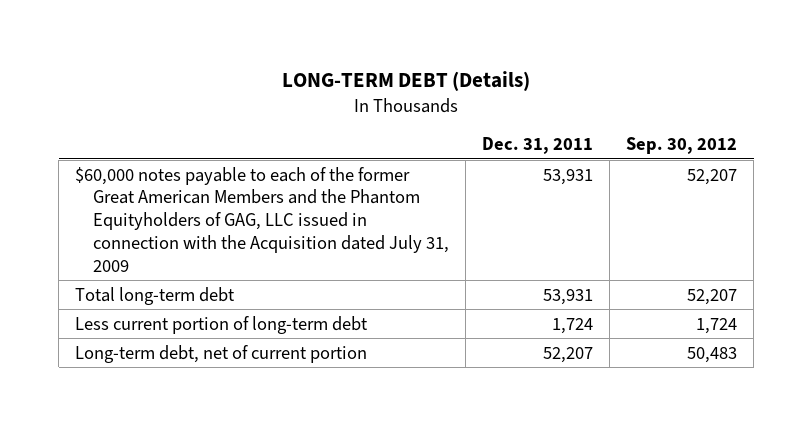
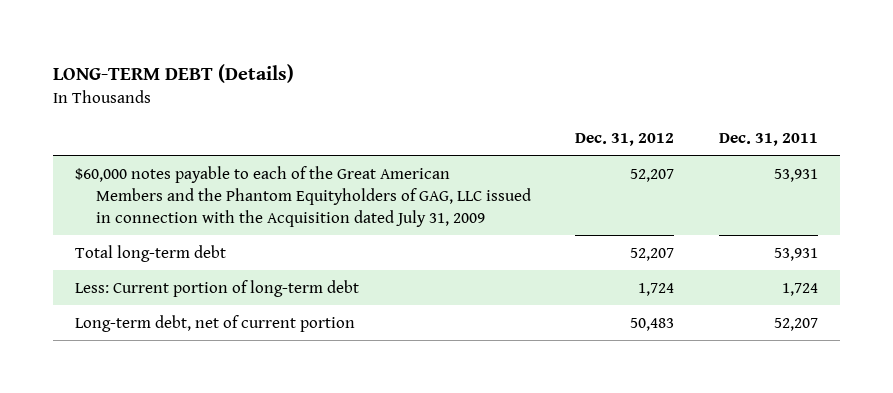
[626,137,738,155] Sep. 30, 2012 -> none
none -> [575,132,675,146] Dec. 31, 2012
[75,166,449,272] $60,000 notes payable to each of the former Great American Members and the Phantom Equityholders of GAG, LLC issued in connection with the Acquisition dated July 31, 2009 -> [75,165,532,227] $60,000 notes payable to each of the Great American Members and the Phantom Equityholders of GAG, LLC issued in connection with the Acquisition dated July 31, 2009
[75,315,369,334] Less current portion of long-term debt -> [75,279,360,297] Less: Current portion of long-term debt

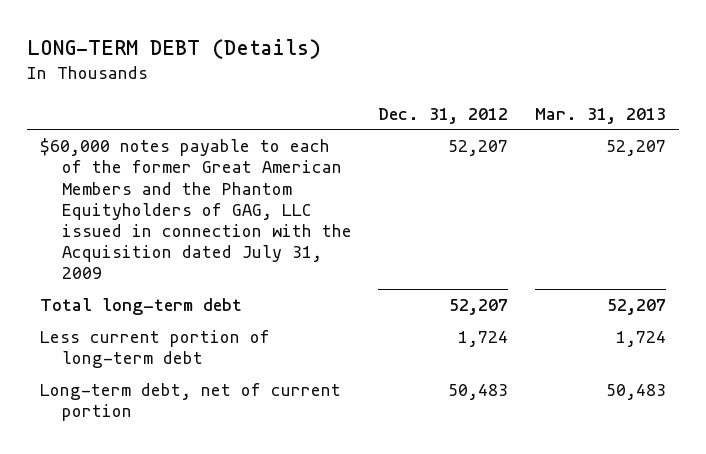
[718,132,818,146] Dec. 31, 2011 -> none
none -> [534,107,666,124] Mar. 31, 2013
[75,165,532,227] $60,000 notes payable to each of the Great American Members and the Phantom Equityholders of GAG, LLC issued in connection with the Acquisition dated July 31, 2009 -> [39,138,353,280] $60,000 notes payable to each of the former Great American Members and the Phantom Equityholders of GAG, LLC issued in connection with the Acquisition dated July 31, 2009
[75,279,360,297] Less: Current portion of long-term debt -> [39,330,270,369] Less current portion of long-term debt

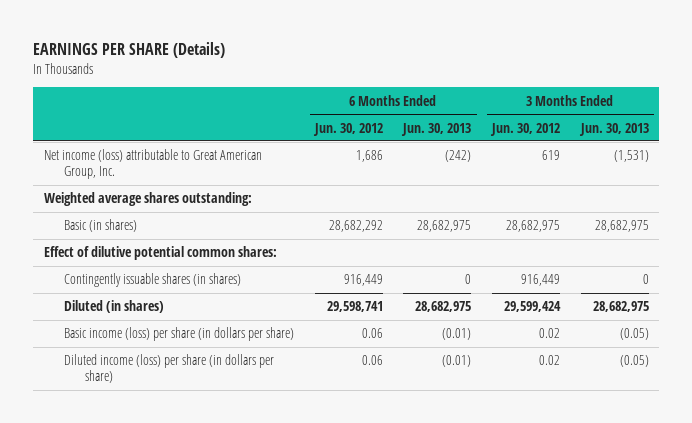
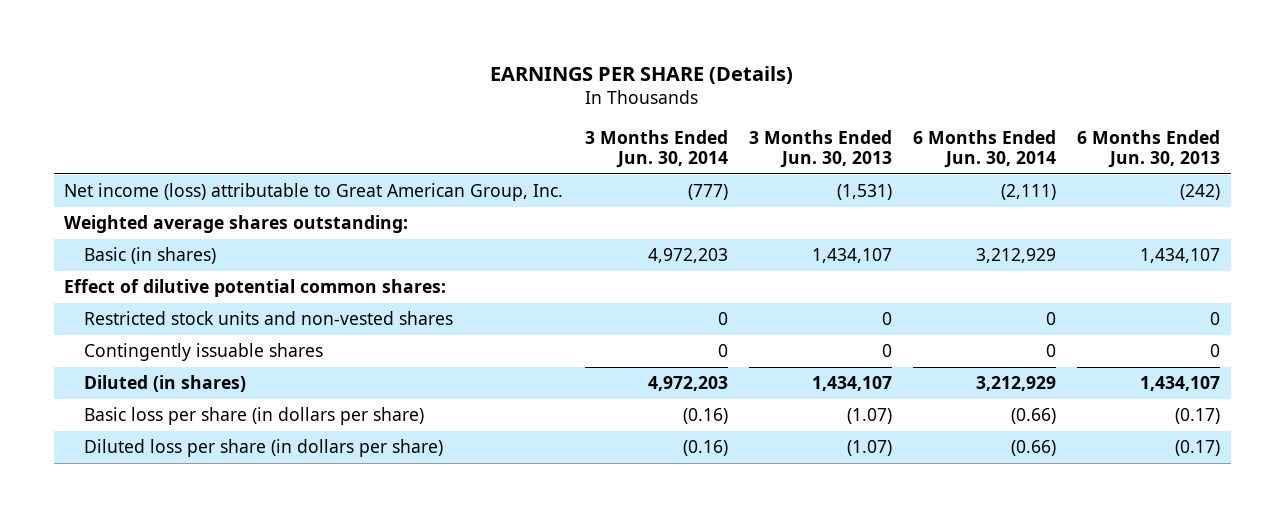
[312,122,383,136] Jun. 30, 2012 -> none
[490,122,561,136] Jun. 30, 2012 -> none
none -> [584,129,728,169] 3 Months Ended Jun. 30, 2014
none -> [912,129,1056,169] 6 Months Ended Jun. 30, 2014
[417,220,472,233] 28,682,975 -> [1139,248,1220,264] 1,434,107
[594,220,649,233] 28,682,975 -> [811,248,892,264] 1,434,107
none -> [84,311,454,326] Restricted stock units and non-vested shares
[64,273,242,288] Contingently issuable shares (in shares) -> [84,343,324,362] Contingently issuable shares
[415,301,472,313] 28,682,975 -> [1139,376,1220,392] 1,434,107
[592,301,649,313] 28,682,975 -> [811,376,892,392] 1,434,107
[64,327,295,342] Basic income (loss) per share (in dollars per share) -> [84,407,425,426] Basic loss per share (in dollars per share)
[442,328,472,341] (0.01) -> [1174,408,1220,425] (0.17)
[619,328,649,341] (0.05) -> [846,408,892,425] (1.07)
[64,354,275,384] Diluted income (loss) per share (in dollars per share) -> [84,439,444,458] Diluted loss per share (in dollars per share)
[442,355,472,368] (0.01) -> [1174,440,1220,457] (0.17)
[619,355,649,368] (0.05) -> [846,440,892,457] (1.07)

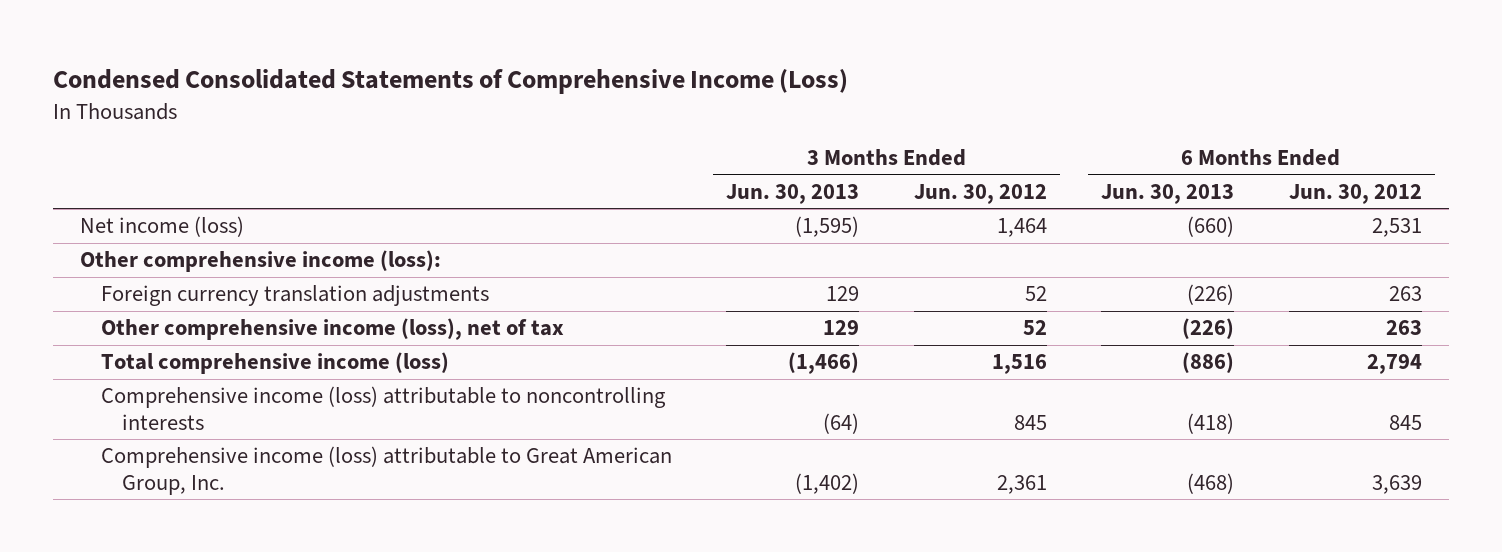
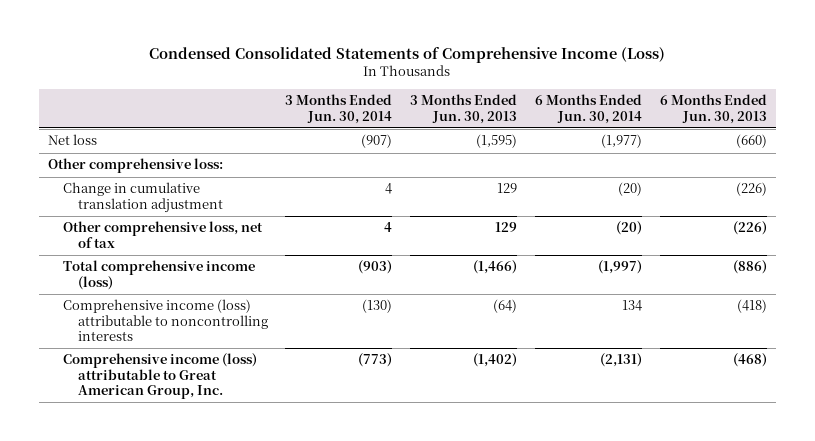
[913,183,1047,204] Jun. 30, 2012 -> none
[1288,183,1422,204] Jun. 30, 2012 -> none
none -> [285,94,393,124] 3 Months Ended Jun. 30, 2014
none -> [534,94,642,124] 6 Months Ended Jun. 30, 2014
[80,216,245,238] Net income (loss) -> [47,134,97,146] Net loss
[80,250,442,273] Other comprehensive income (loss): -> [47,158,223,174] Other comprehensive loss:
[101,285,490,307] Foreign currency translation adjustments -> [62,182,223,213] Change in cumulative translation adjustment
[101,318,565,341] Other comprehensive income (loss), net of tax -> [62,221,263,248] Other comprehensive loss, net of tax

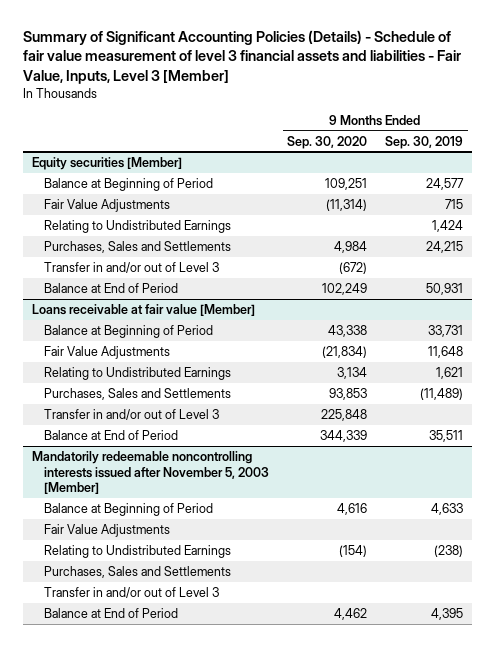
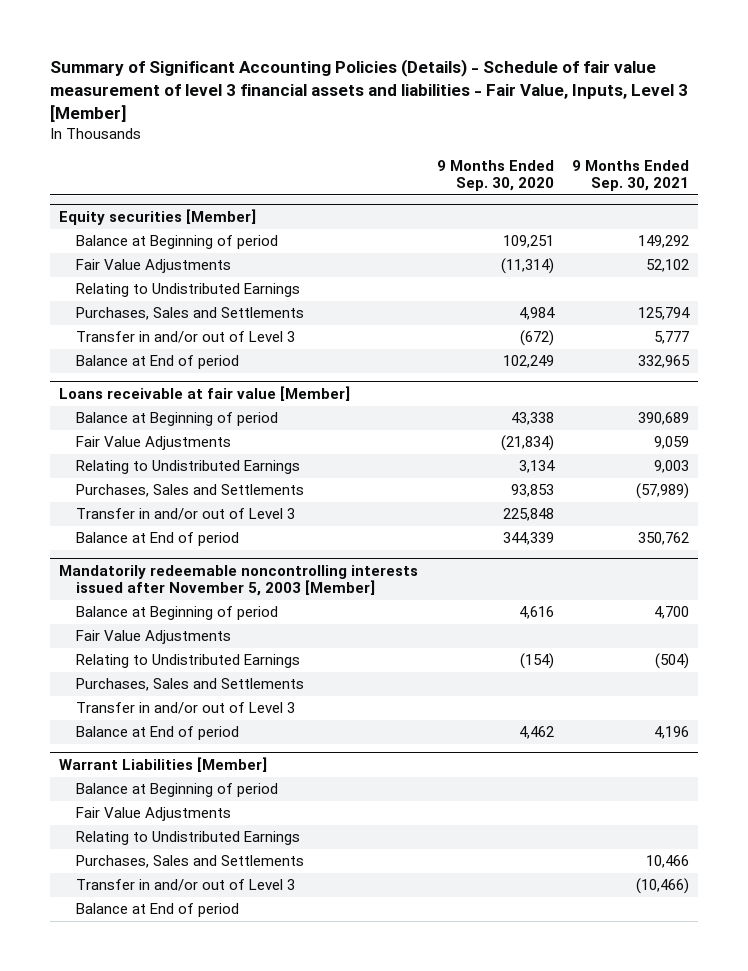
[385,135,464,149] Sep. 30, 2019 -> none
none -> [572,159,690,191] 9 Months Ended Sep. 30, 2021
[44,177,214,191] Balance at Beginning of Period -> [75,235,278,250] Balance at Beginning of period
[44,282,179,293] Balance at End of Period -> [75,355,239,370] Balance at End of period
[44,324,214,338] Balance at Beginning of Period -> [75,412,278,427] Balance at Beginning of period
[44,429,179,440] Balance at End of Period -> [75,532,239,547] Balance at End of period
[44,502,214,516] Balance at Beginning of Period -> [75,606,278,621] Balance at Beginning of period
[44,607,179,618] Balance at End of Period -> [75,726,239,741] Balance at End of period
none -> [58,756,267,772] Warrant Liabilities [Member]
none -> [75,783,278,798] Balance at Beginning of period
none -> [75,807,231,822] Fair Value Adjustments
none -> [75,831,300,846] Relating to Undistributed Earnings
none -> [75,855,304,869] Purchases, Sales and Settlements
none -> [75,879,295,892] Transfer in and/or out of Level 3
none -> [75,903,239,918] Balance at End of period

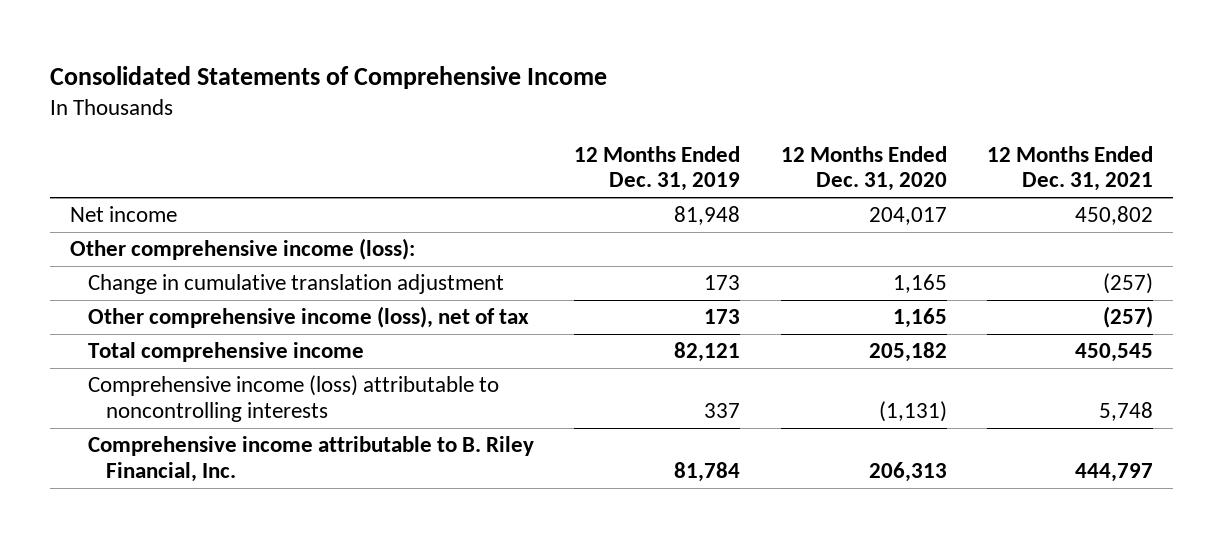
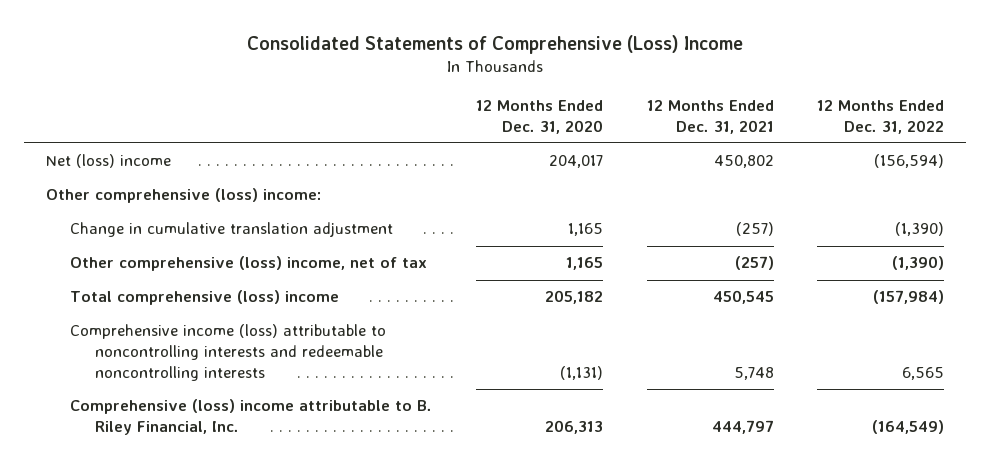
[49,65,607,89] Consolidated Statements of Comprehensive Income -> [247,34,744,54] Consolidated Statements of Comprehensive (Loss) Income
[574,145,741,192] 12 Months Ended Dec. 31, 2019 -> none
none -> [817,100,945,134] 12 Months Ended Dec. 31, 2022
[70,206,178,223] Net income -> [45,154,171,169] Net (loss) income
[70,238,416,261] Other comprehensive income (loss): -> [45,188,321,204] Other comprehensive (loss) income:
[88,306,530,329] Other comprehensive income (loss), net of tax -> [70,256,428,272] Other comprehensive (loss) income, net of tax
[88,342,365,363] Total comprehensive income -> [70,290,340,306] Total comprehensive (loss) income
[88,375,500,423] Comprehensive income (loss) attributable to noncontrolling interests -> [70,324,387,381] Comprehensive income (loss) attributable to noncontrolling interests and redeemable noncontrolling interests
[88,436,535,483] Comprehensive income attributable to B. Riley Financial, Inc. -> [70,399,433,436] Comprehensive (loss) income attributable to B. Riley Financial, Inc.

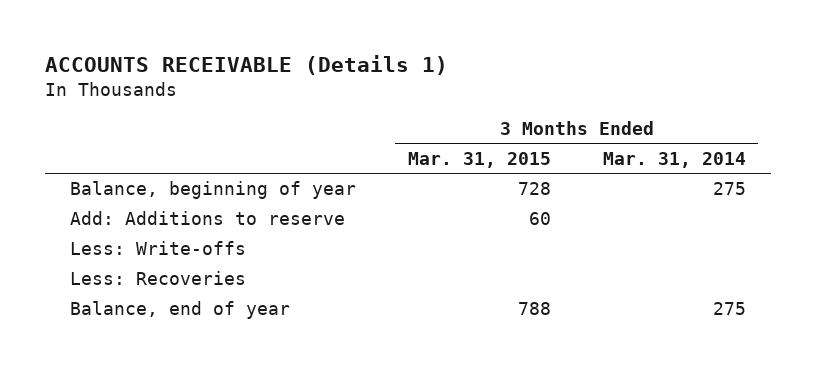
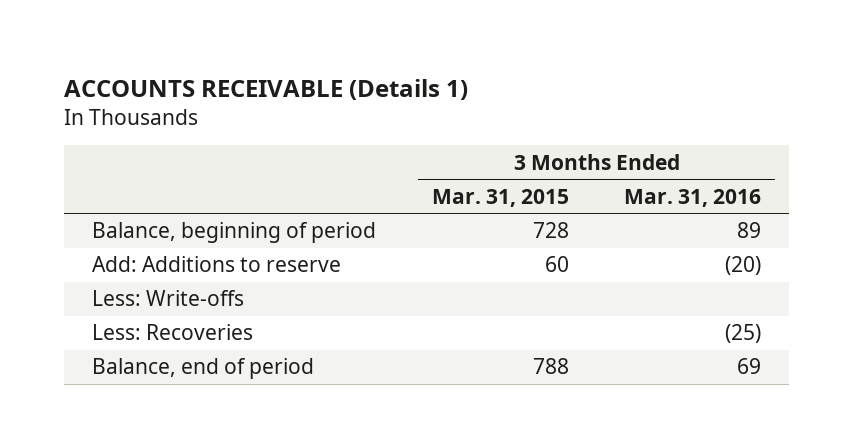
[602,151,746,168] Mar. 31, 2014 -> none
none -> [624,188,762,207] Mar. 31, 2016
[70,181,357,200] Balance, beginning of year -> [92,222,377,244] Balance, beginning of period
[70,301,291,320] Balance, end of year -> [92,358,315,380] Balance, end of period

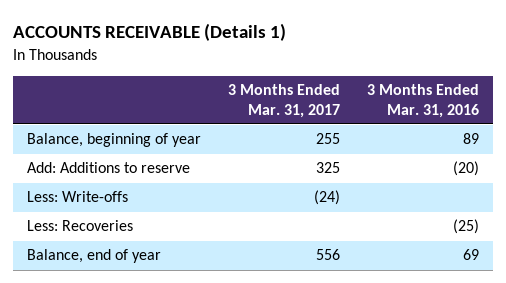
[431,188,569,207] Mar. 31, 2015 -> none
none -> [228,84,341,118] 3 Months Ended Mar. 31, 2017
[92,222,377,244] Balance, beginning of period -> [26,133,201,148] Balance, beginning of year
[92,358,315,380] Balance, end of period -> [26,249,161,264] Balance, end of year

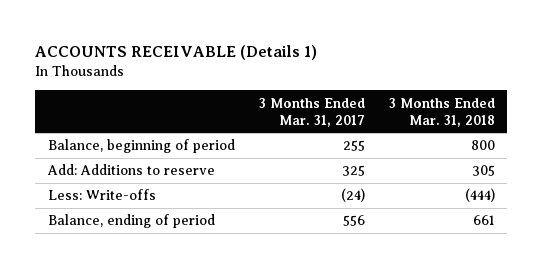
[367,84,480,118] 3 Months Ended Mar. 31, 2016 -> none
none -> [389,97,496,127] 3 Months Ended Mar. 31, 2018
[26,133,201,148] Balance, beginning of year -> [47,139,235,154] Balance, beginning of period
[26,220,133,232] Less: Recoveries -> none
[26,249,161,264] Balance, end of year -> [47,214,215,229] Balance, ending of period

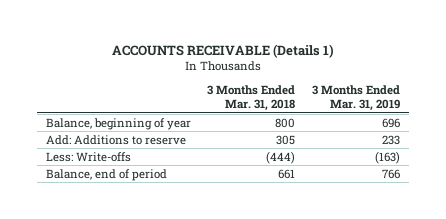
[258,97,365,127] 3 Months Ended Mar. 31, 2017 -> none
none -> [312,85,401,112] 3 Months Ended Mar. 31, 2019
[47,139,235,154] Balance, beginning of period -> [45,117,191,130] Balance, beginning of year
[47,214,215,229] Balance, ending of period -> [45,168,167,181] Balance, end of period

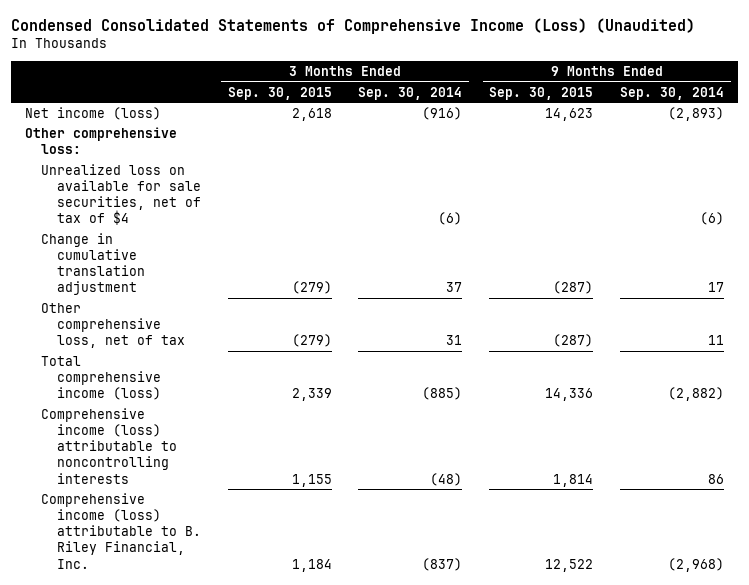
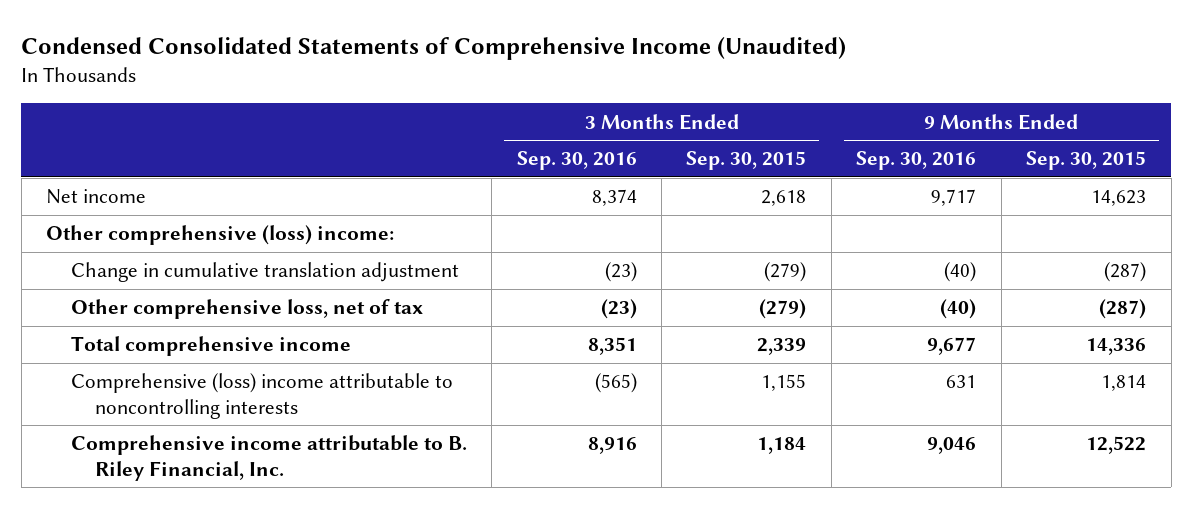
[11,18,696,35] Condensed Consolidated Statements of Comprehensive Income (Loss) (Unaudited) -> [21,37,847,61] Condensed Consolidated Statements of Comprehensive Income (Unaudited)
[358,86,463,100] Sep. 30, 2014 -> none
[620,86,725,100] Sep. 30, 2014 -> none
none -> [516,151,637,171] Sep. 30, 2016
none -> [856,151,977,171] Sep. 30, 2016
[40,163,201,226] Unrealized loss on available for sale securities, net of tax of $4 -> none
[24,106,161,120] Net income (loss) -> [46,189,147,205] Net income
[24,126,177,155] Other comprehensive loss: -> [46,225,395,246] Other comprehensive (loss) income:
[40,355,161,401] Total comprehensive income (loss) -> [70,336,351,357] Total comprehensive income
[40,407,177,484] Comprehensive income (loss) attributable to noncontrolling interests -> [70,373,453,419] Comprehensive (loss) income attributable to noncontrolling interests
[40,492,201,569] Comprehensive income (loss) attributable to B. Riley Financial, Inc. -> [70,435,467,481] Comprehensive income attributable to B. Riley Financial, Inc.

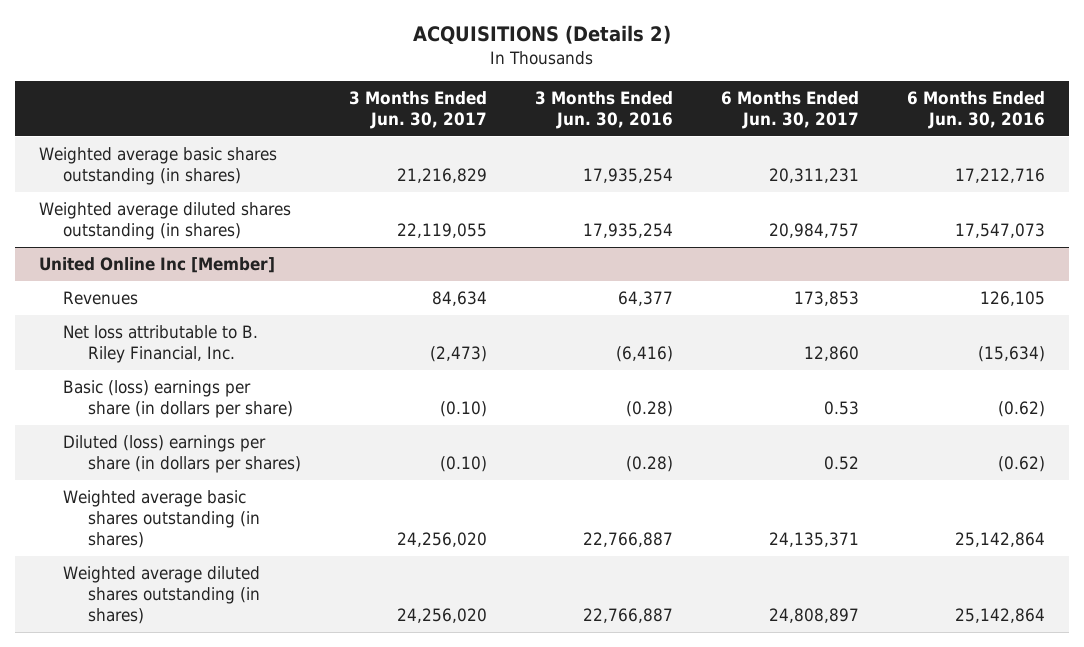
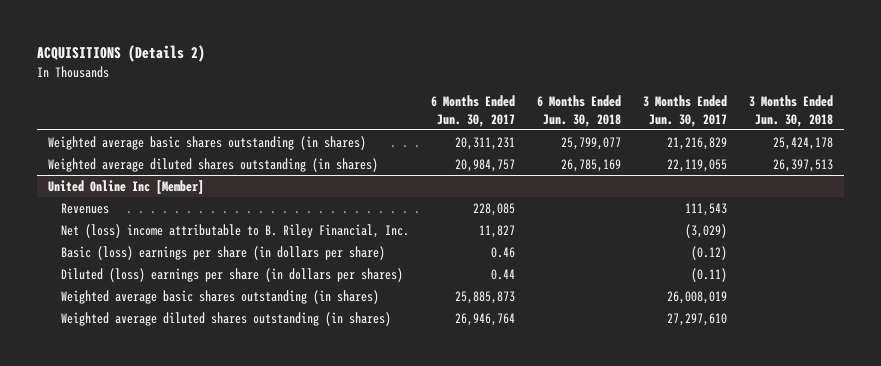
[534,90,673,129] 3 Months Ended Jun. 30, 2016 -> none
[906,90,1045,129] 6 Months Ended Jun. 30, 2016 -> none
none -> [536,94,621,127] 6 Months Ended Jun. 30, 2018
none -> [748,94,833,127] 3 Months Ended Jun. 30, 2018
[431,291,487,307] 84,634 -> [684,202,727,216] 111,543
[793,291,859,307] 173,853 -> [472,202,515,216] 228,085
[63,325,259,364] Net loss attributable to B. Riley Financial, Inc. -> [60,223,409,238] Net (loss) income attributable to B. Riley Financial, Inc.
[429,346,487,363] (2,473) -> [684,223,727,238] (3,029)
[803,346,859,362] 12,860 -> [478,224,515,238] 11,827
[439,401,487,418] (0.10) -> [690,245,727,260] (0.12)
[823,401,859,416] 0.53 -> [490,246,515,258] 0.46
[439,456,487,473] (0.10) -> [690,267,727,282] (0.11)
[823,456,859,471] 0.52 -> [490,268,515,280] 0.44
[396,532,487,548] 24,256,020 -> [666,290,727,304] 26,008,019
[768,532,859,548] 24,135,371 -> [454,290,515,304] 25,885,873
[396,608,487,624] 24,256,020 -> [666,312,727,326] 27,297,610
[768,608,859,624] 24,808,897 -> [454,312,515,326] 26,946,764

